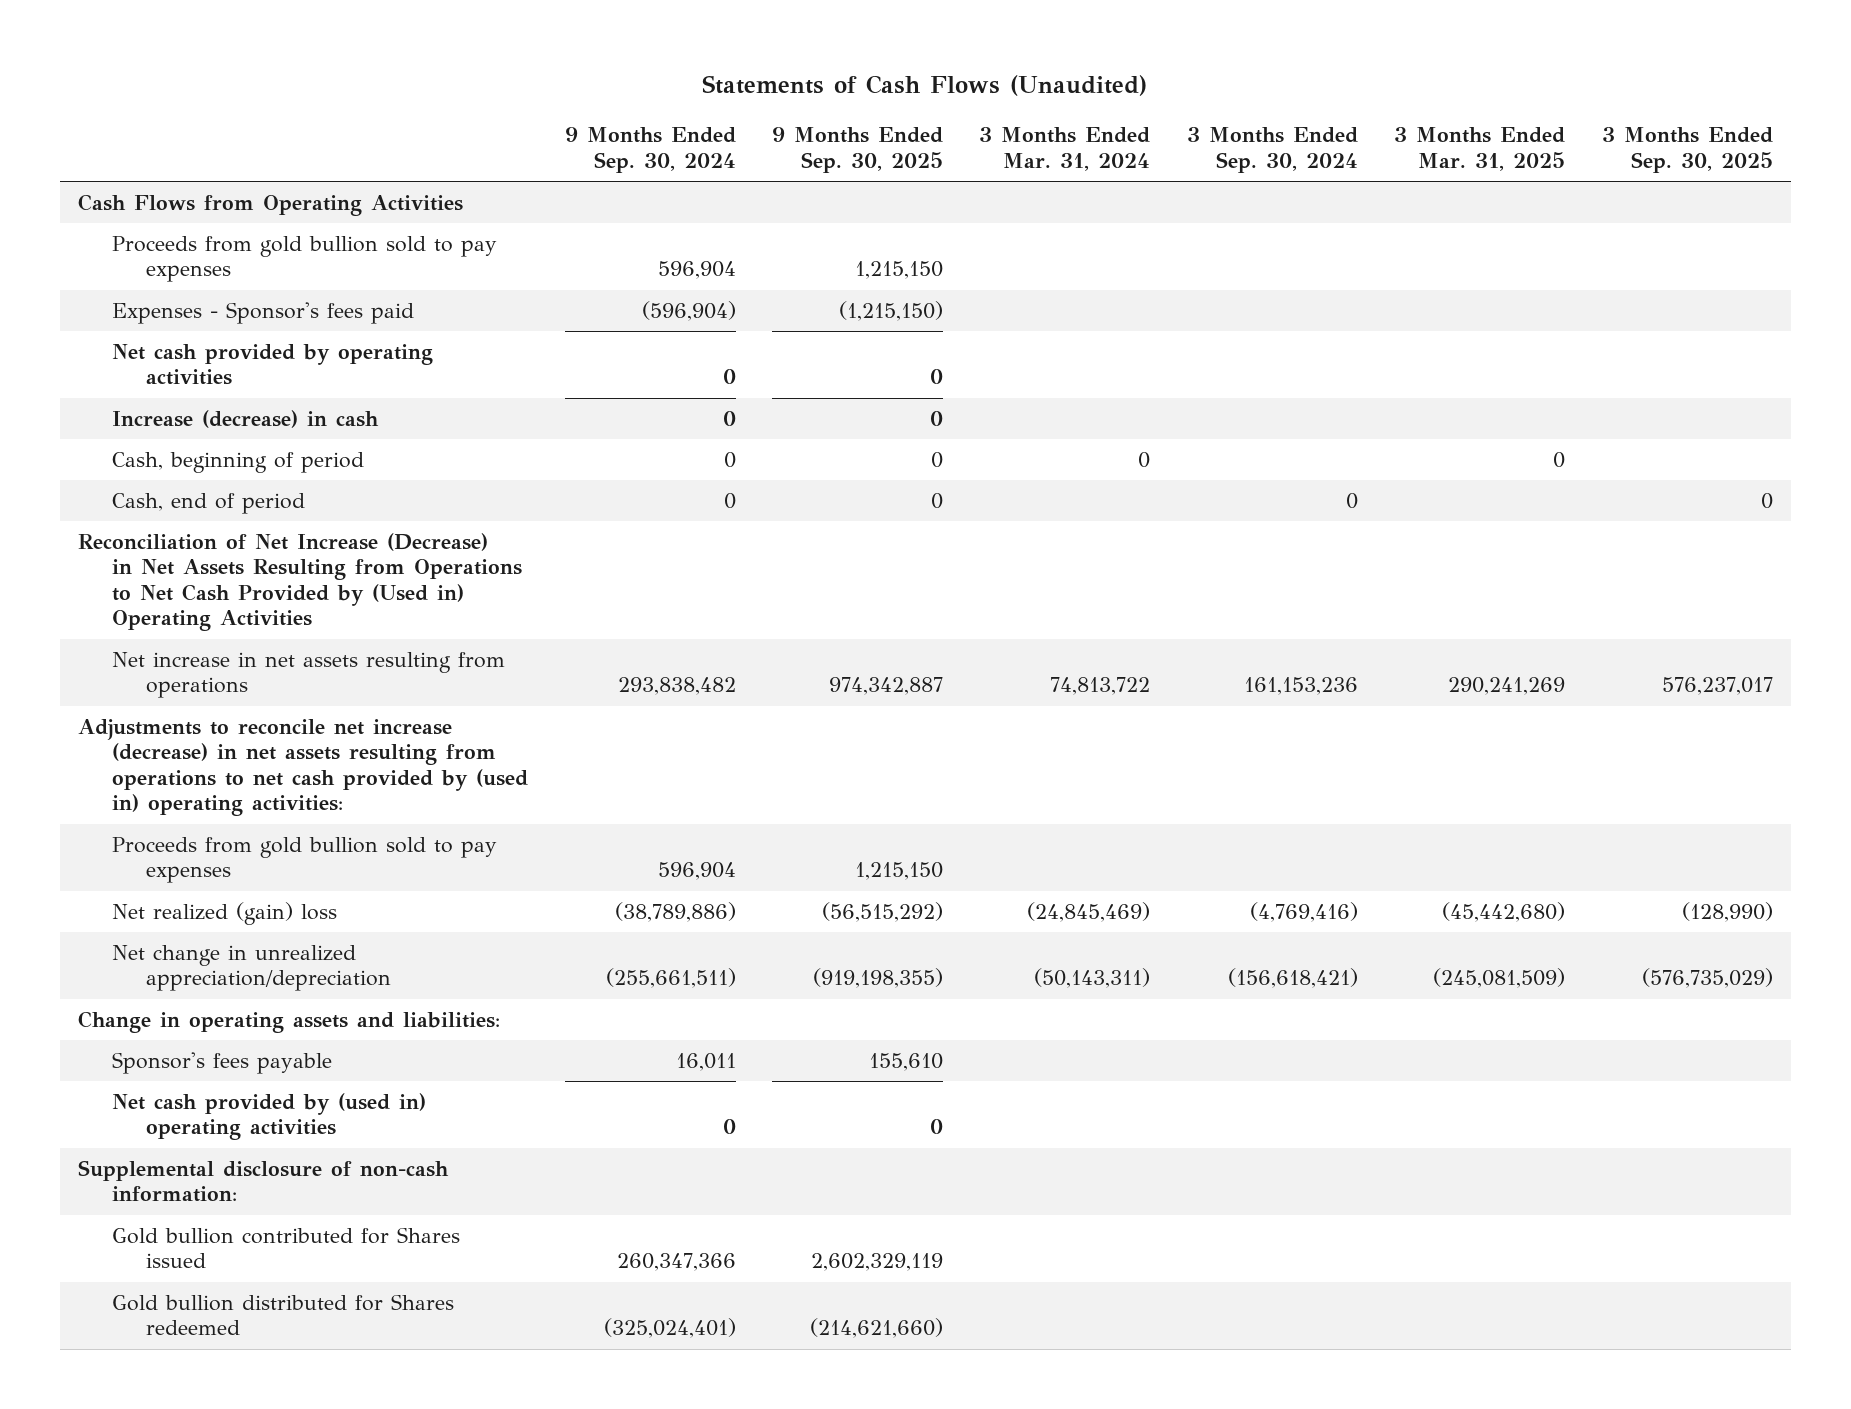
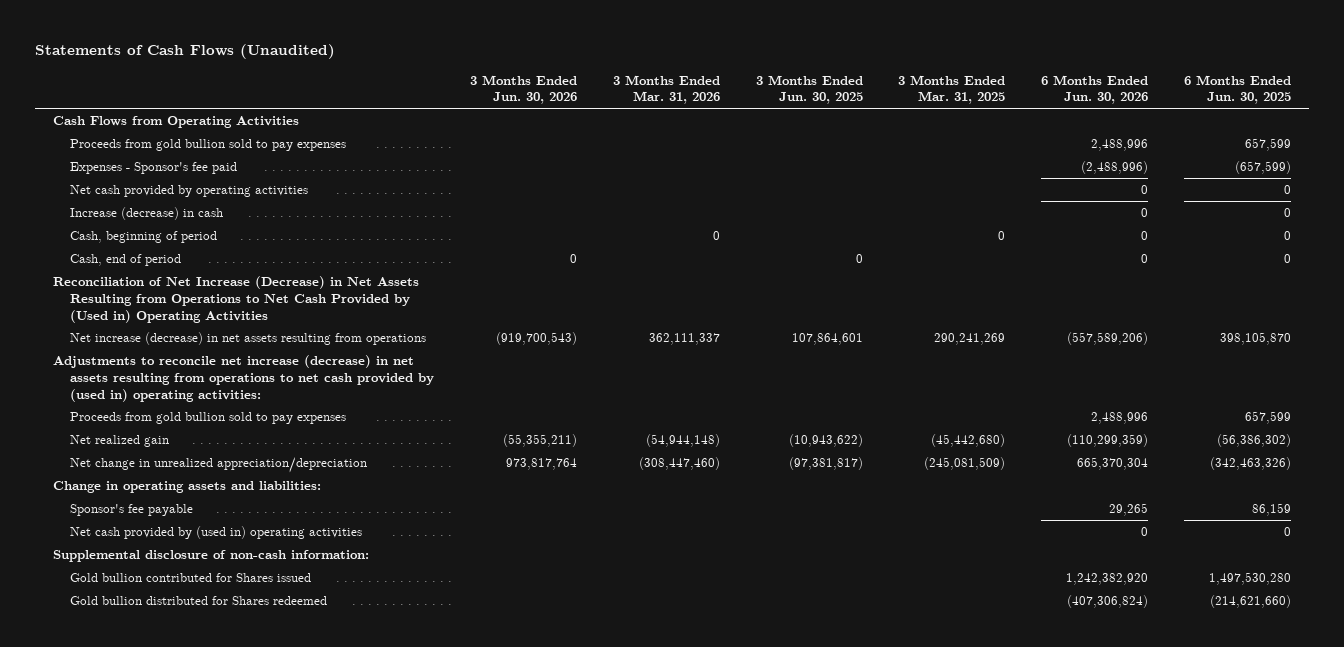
[564,127,736,173] 9 Months Ended Sep. 30, 2024 -> none
[771,127,943,173] 9 Months Ended Sep. 30, 2025 -> none
[979,127,1151,171] 3 Months Ended Mar. 31, 2024 -> none
[1186,127,1358,173] 3 Months Ended Sep. 30, 2024 -> none
[1601,127,1773,173] 3 Months Ended Sep. 30, 2025 -> none
none -> [470,74,578,105] 3 Months Ended Jun. 30, 2026
none -> [612,74,720,105] 3 Months Ended Mar. 31, 2026
none -> [755,74,863,105] 3 Months Ended Jun. 30, 2025
none -> [1041,74,1149,105] 6 Months Ended Jun. 30, 2026
none -> [1183,74,1291,105] 6 Months Ended Jun. 30, 2025
[112,301,415,324] Expenses - Sponsor's fees paid -> [70,161,238,174] Expenses - Sponsor's fee paid
[112,651,506,699] Net increase in net assets resulting from operations -> [70,331,427,345] Net increase (decrease) in net assets resulting from operations
[112,901,338,925] Net realized (gain) loss -> [70,434,170,447] Net realized gain
[112,1051,333,1074] Sponsor's fees payable -> [70,503,194,516] Sponsor's fee payable

